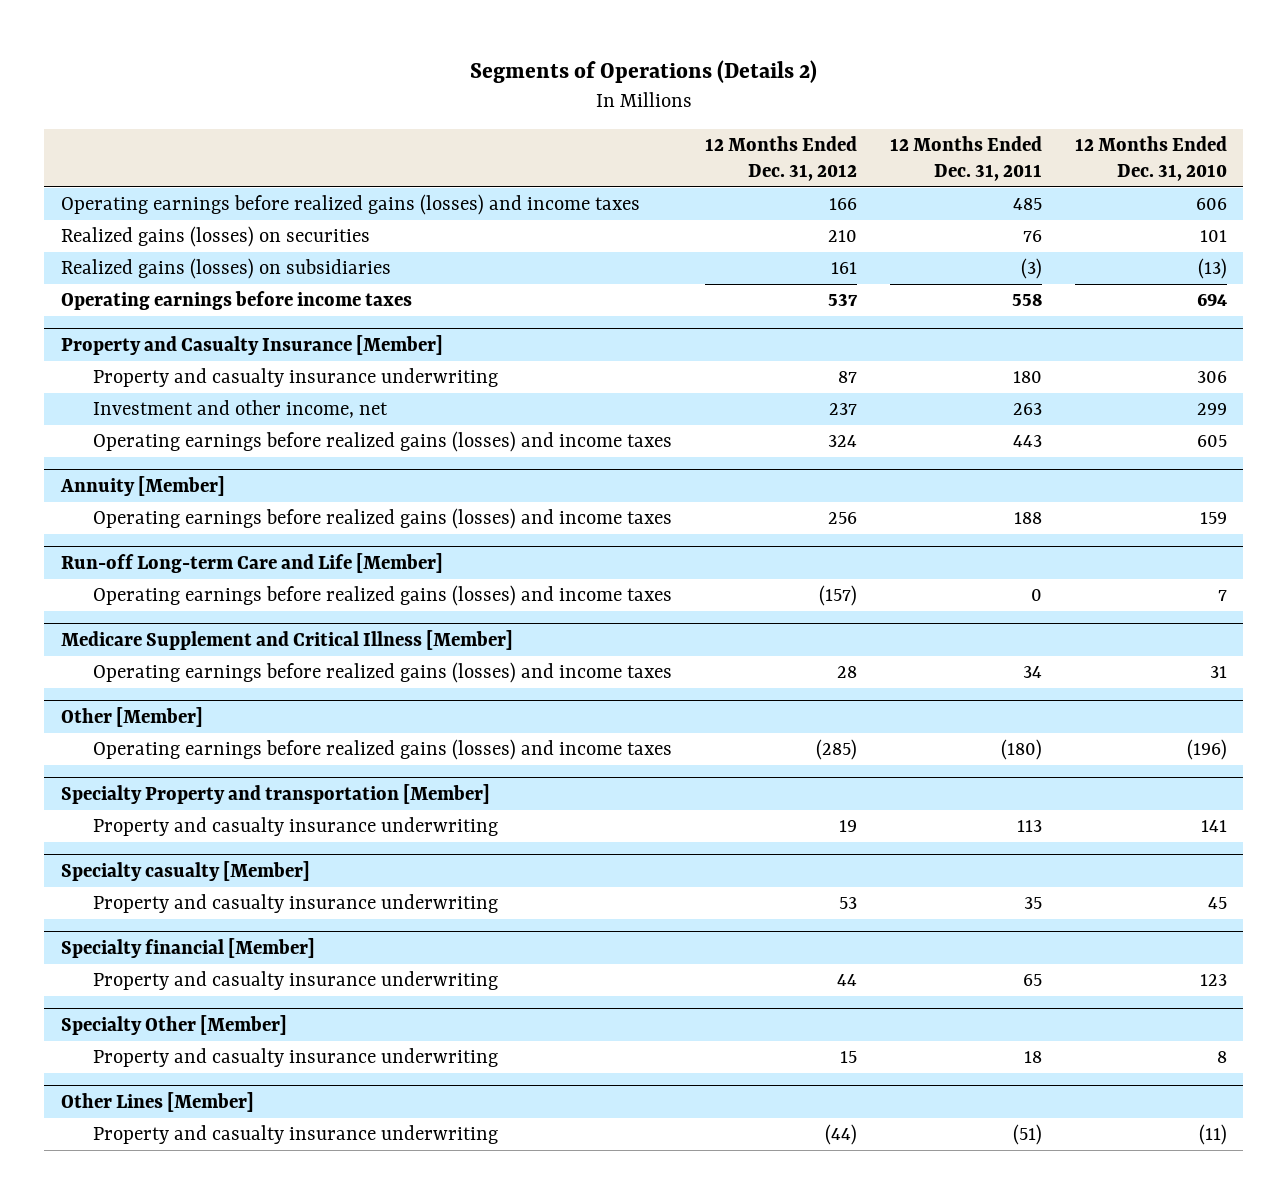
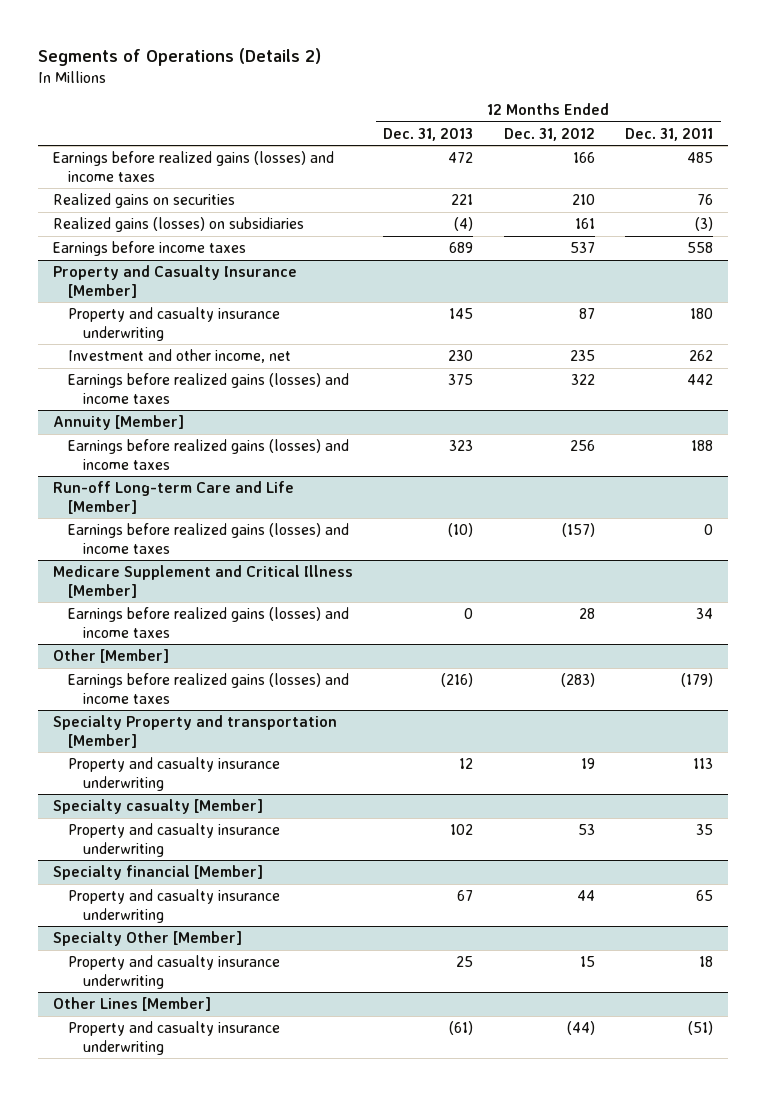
[1074,136,1227,181] 12 Months Ended Dec. 31, 2010 -> none
none -> [383,127,474,141] Dec. 31, 2013
[60,194,640,216] Operating earnings before realized gains (losses) and income taxes -> [53,151,335,182] Earnings before realized gains (losses) and income taxes
[60,226,370,248] Realized gains (losses) on securities -> [53,193,236,209] Realized gains on securities
[60,291,412,311] Operating earnings before income taxes -> [53,241,247,257] Earnings before income taxes
[829,403,858,416] 237 -> [569,350,595,362] 235
[1012,403,1042,416] 263 -> [689,350,714,362] 262
[93,431,673,453] Operating earnings before realized gains (losses) and income taxes -> [67,373,349,404] Earnings before realized gains (losses) and income taxes
[828,435,858,448] 324 -> [570,374,595,386] 322
[1012,435,1042,448] 443 -> [687,374,714,386] 442
[93,508,673,530] Operating earnings before realized gains (losses) and income taxes -> [67,439,349,470] Earnings before realized gains (losses) and income taxes
[93,585,673,607] Operating earnings before realized gains (losses) and income taxes -> [67,523,349,554] Earnings before realized gains (losses) and income taxes
[93,662,673,684] Operating earnings before realized gains (losses) and income taxes -> [67,607,349,638] Earnings before realized gains (losses) and income taxes
[93,739,673,761] Operating earnings before realized gains (losses) and income taxes -> [67,673,349,704] Earnings before realized gains (losses) and income taxes
[816,739,858,761] (285) -> [560,673,595,688] (283)
[1000,739,1042,761] (180) -> [681,673,714,688] (179)

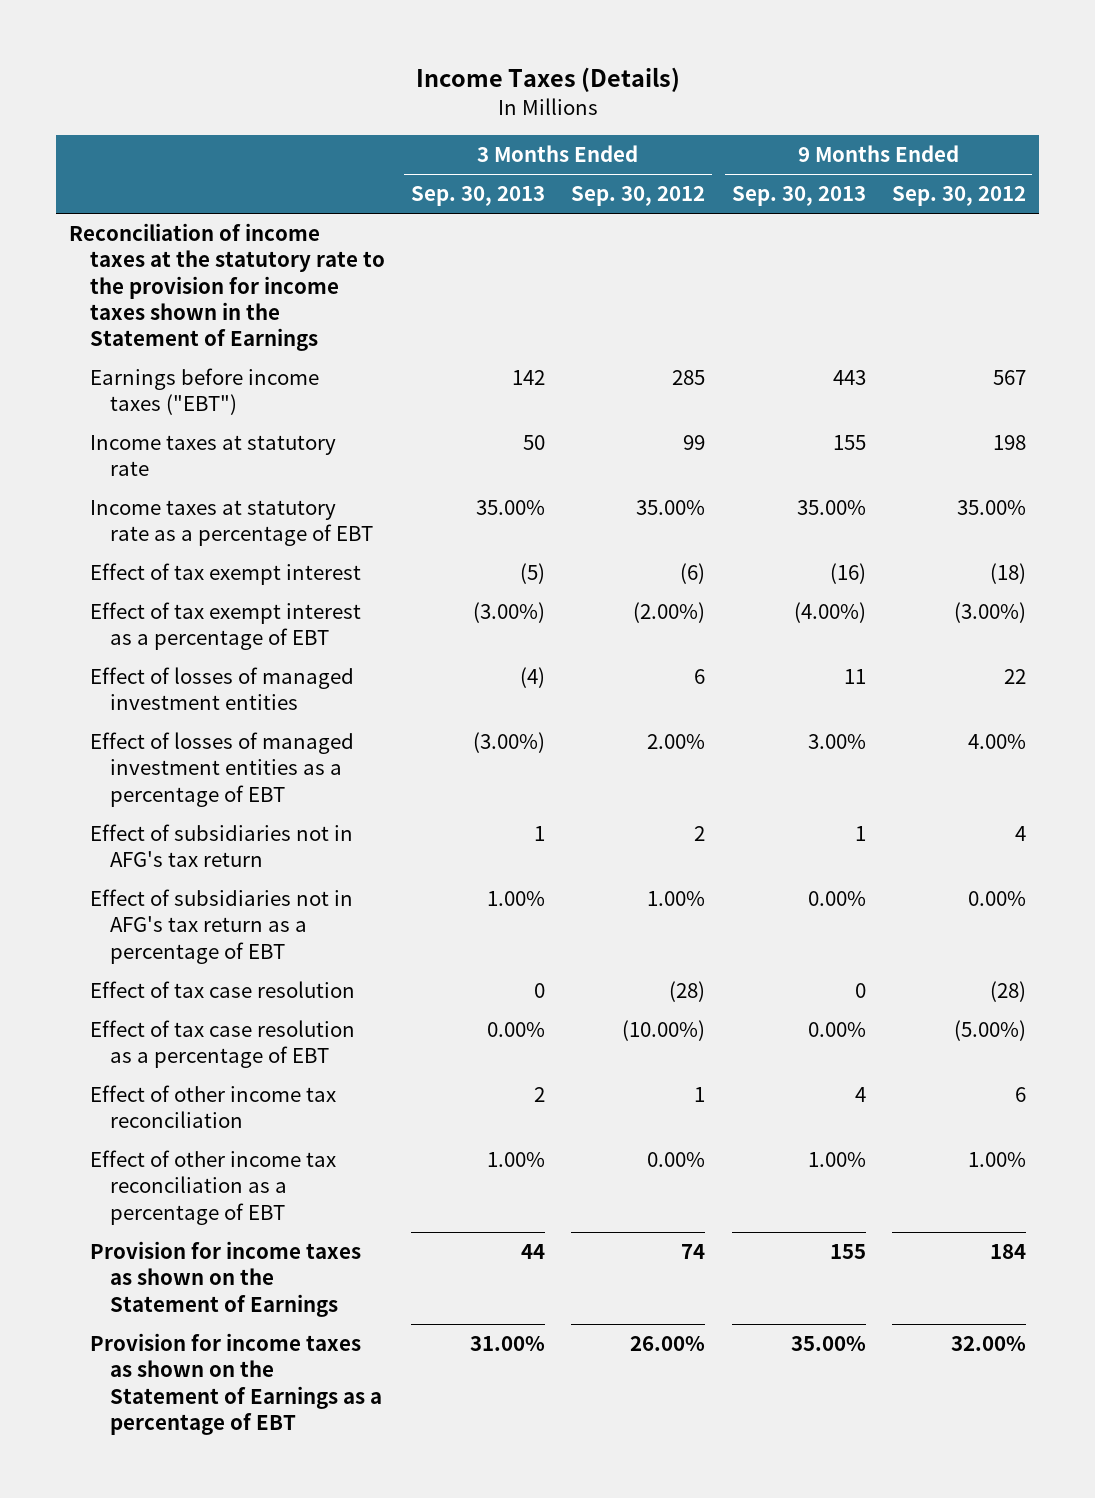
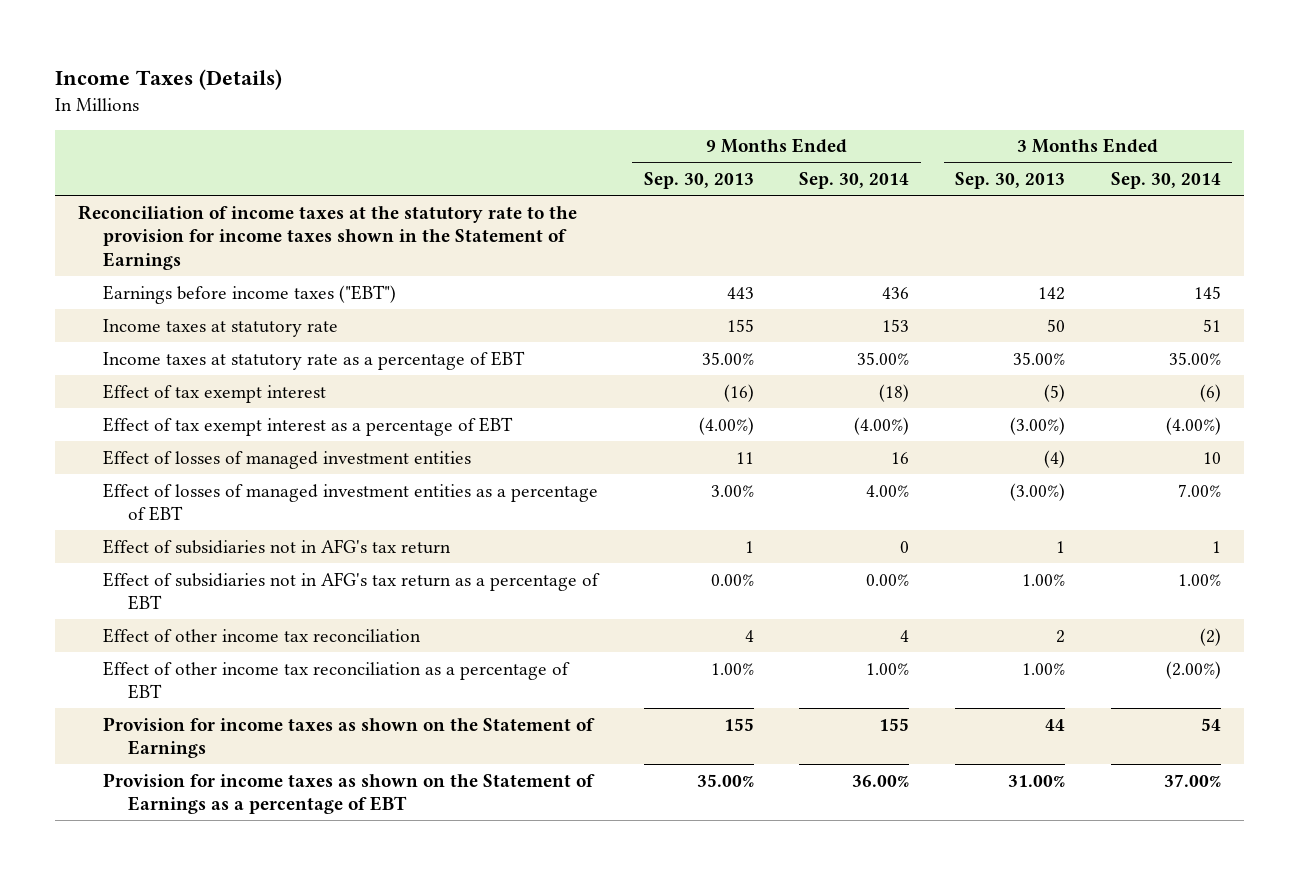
[571,186,706,207] Sep. 30, 2012 -> none
[891,186,1026,207] Sep. 30, 2012 -> none
none -> [799,172,910,190] Sep. 30, 2014
none -> [1110,172,1221,190] Sep. 30, 2014
[89,980,355,998] Effect of tax case resolution -> none
[89,1019,355,1069] Effect of tax case resolution as a percentage of EBT -> none

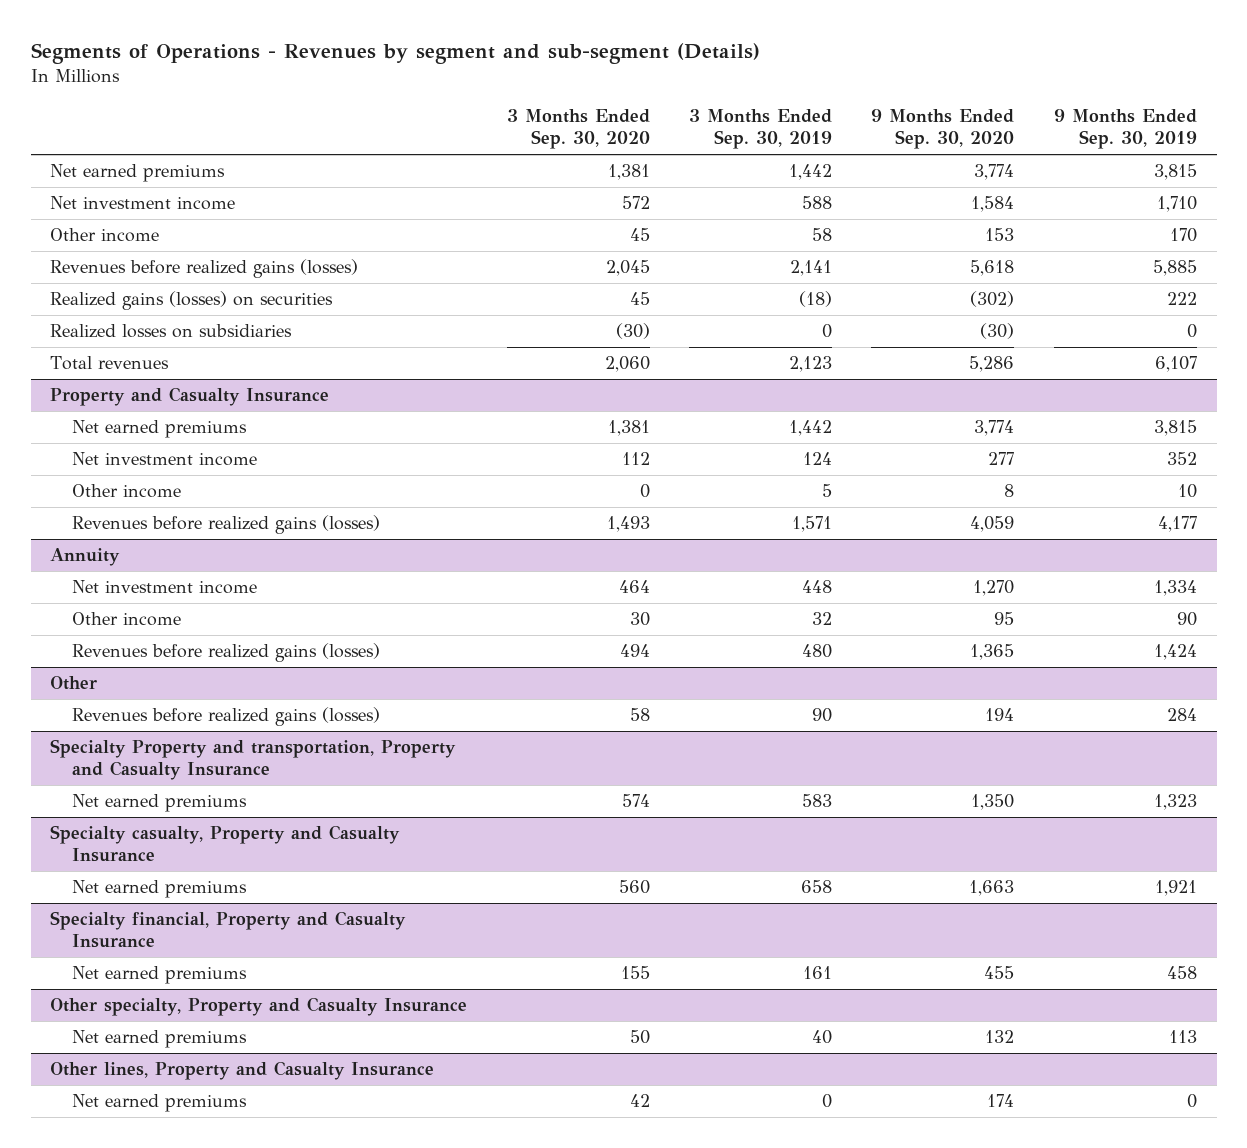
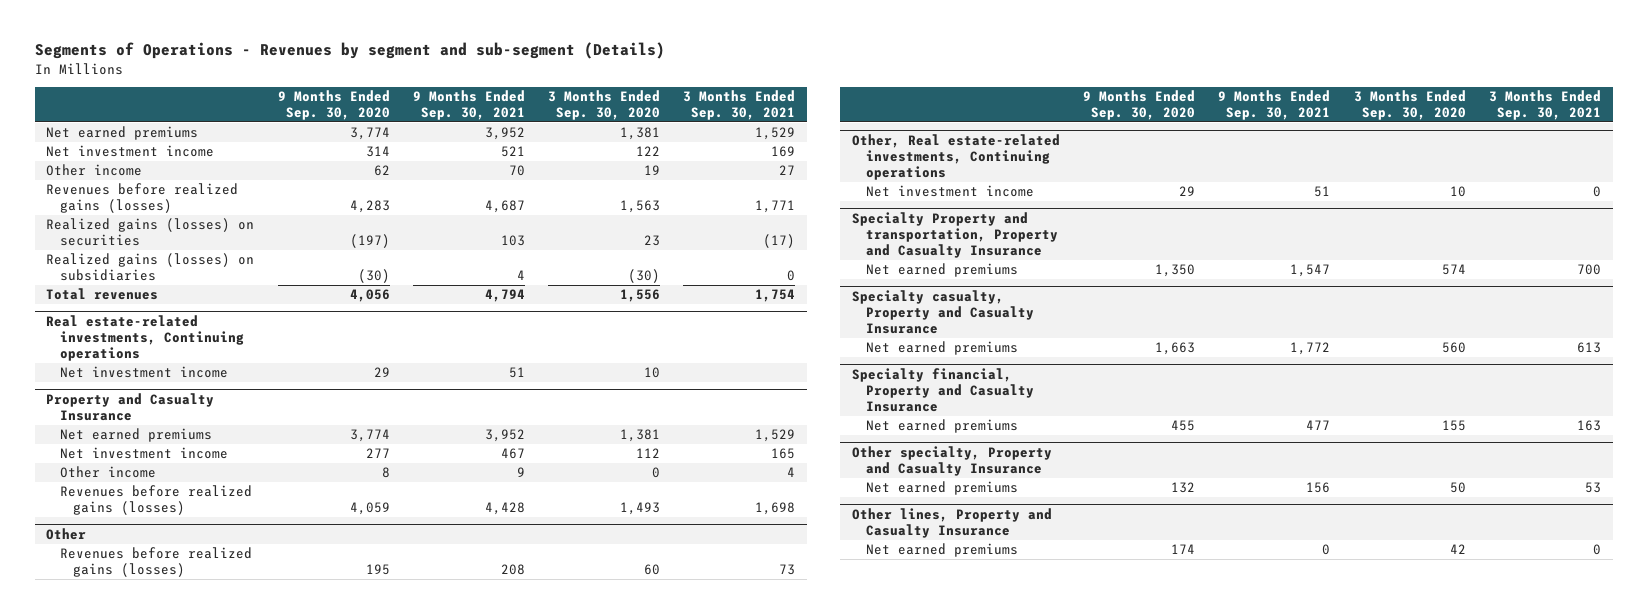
[689,109,833,150] 3 Months Ended Sep. 30, 2019 -> none
[1053,109,1197,150] 9 Months Ended Sep. 30, 2019 -> none
none -> [412,90,525,120] 9 Months Ended Sep. 30, 2021
none -> [683,90,796,120] 3 Months Ended Sep. 30, 2021
[621,196,650,210] 572 -> [636,146,661,157] 122
[971,196,1015,213] 1,584 -> [365,146,390,158] 314
[629,228,650,242] 45 -> [644,165,661,176] 19
[985,228,1015,242] 153 -> [373,165,390,177] 62
[605,260,650,277] 2,045 -> [620,200,661,214] 1,563
[970,260,1015,277] 5,618 -> [349,200,390,214] 4,283
[629,292,650,306] 45 -> [644,235,661,247] 23
[970,291,1015,308] (302) -> [349,234,390,249] (197)
[50,324,293,339] Realized losses on subsidiaries -> [46,253,255,282] Realized gains (losses) on subsidiaries
[604,356,650,373] 2,060 -> [620,289,661,303] 1,556
[969,356,1015,373] 5,286 -> [349,289,390,303] 4,056
none -> [46,315,244,361] Real estate-related investments, Continuing operations
none -> [59,366,228,379] Net investment income
[50,548,121,567] Annuity -> none
[72,580,258,595] Net investment income -> none
[72,612,182,627] Other income -> none
[72,643,381,663] Revenues before realized gains (losses) -> none
[629,708,650,722] 58 -> [644,564,661,576] 60
[985,708,1015,722] 194 -> [365,564,390,576] 195
none -> [851,134,1060,180] Other, Real estate-related investments, Continuing operations
none -> [865,185,1034,198] Net investment income

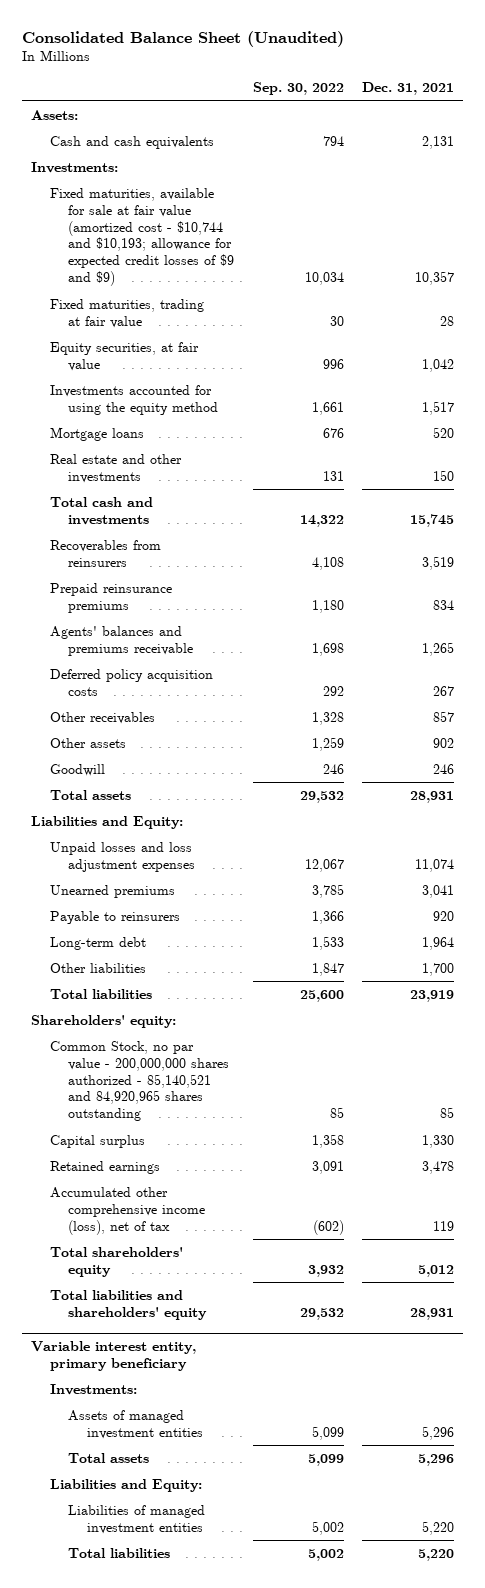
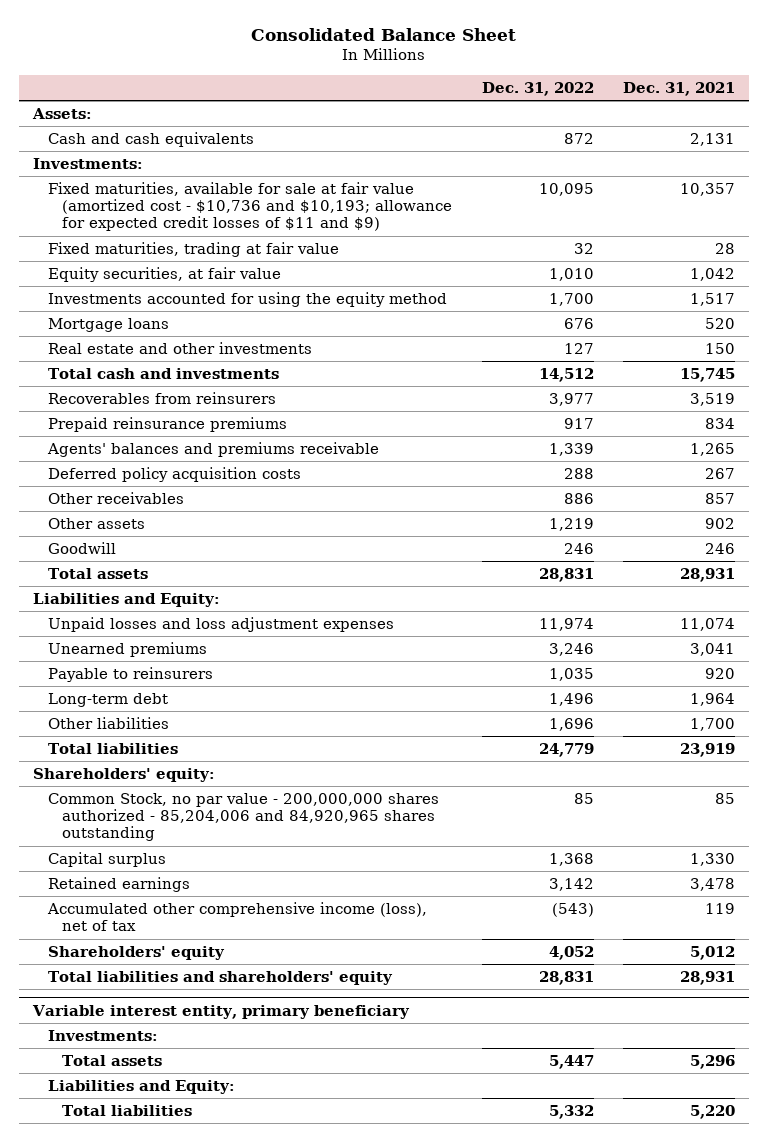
[21,30,344,47] Consolidated Balance Sheet (Unaudited) -> [251,27,517,41] Consolidated Balance Sheet
[252,82,344,96] Sep. 30, 2022 -> none
none -> [481,81,594,96] Dec. 31, 2022
[49,187,235,287] Fixed maturities, available for sale at fair value (amortized cost - $10,744 and $10,193; allowance for expected credit losses of $9 and $9) -> [47,181,453,232] Fixed maturities, available for sale at fair value (amortized cost - $10,736 and $10,193; allowance for expected credit losses of $11 and $9)
[49,1040,230,1122] Common Stock, no par value - 200,000,000 shares authorized - 85,140,521 and 84,920,965 shares outstanding -> [47,792,439,842] Common Stock, no par value - 200,000,000 shares authorized - 85,204,006 and 84,920,965 shares outstanding
[49,1246,183,1277] Total shareholders' equity -> [47,945,225,960] Shareholders' equity
[68,1409,203,1439] Assets of managed investment entities -> none
[68,1504,206,1534] Liabilities of managed investment entities -> none

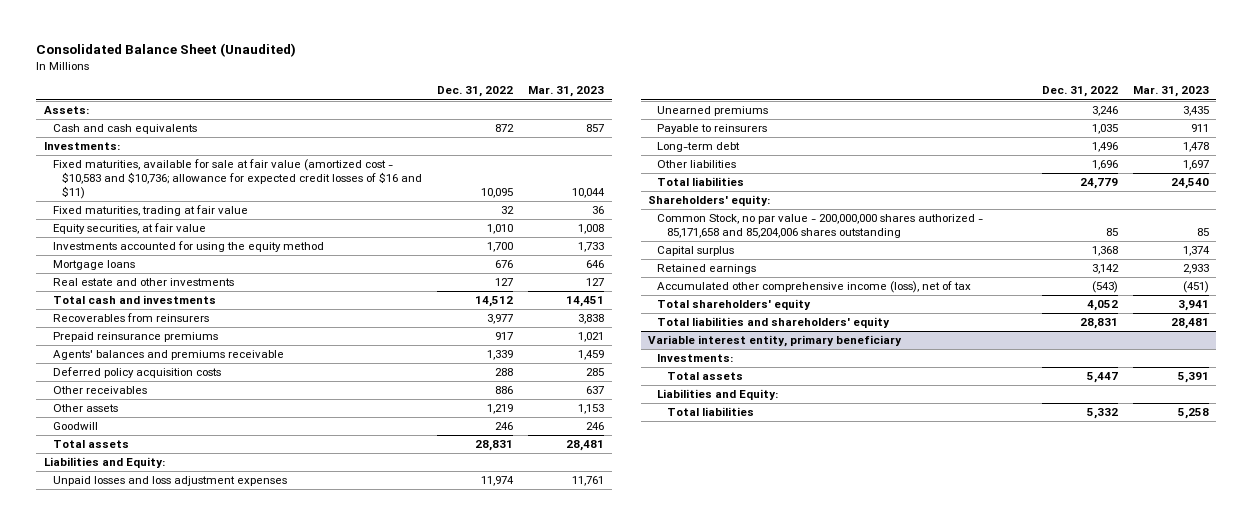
[251,27,517,41] Consolidated Balance Sheet -> [36,42,297,57] Consolidated Balance Sheet (Unaudited)
[622,81,735,96] Dec. 31, 2021 -> none
none -> [528,86,605,98] Mar. 31, 2023
[47,181,453,232] Fixed maturities, available for sale at fair value (amortized cost - $10,736 and $10,193; allowance for expected credit losses of $11 and $9) -> [52,159,423,200] Fixed maturities, available for sale at fair value (amortized cost - $10,583 and $10,736; allowance for expected credit losses of $16 and $11)
[47,792,439,842] Common Stock, no par value - 200,000,000 shares authorized - 85,204,006 and 84,920,965 shares outstanding -> [657,214,984,239] Common Stock, no par value - 200,000,000 shares authorized - 85,171,658 and 85,204,006 shares outstanding
[47,945,225,960] Shareholders' equity -> [657,299,812,311] Total shareholders' equity

